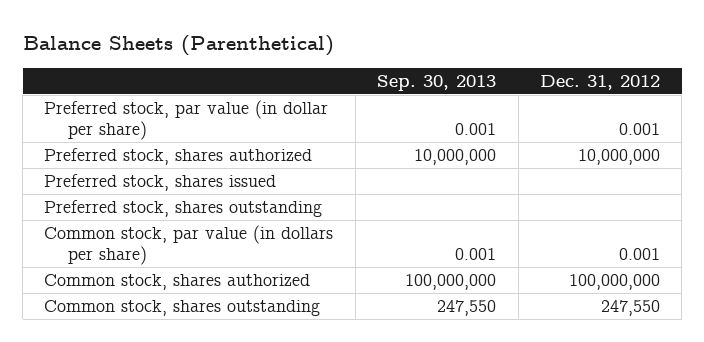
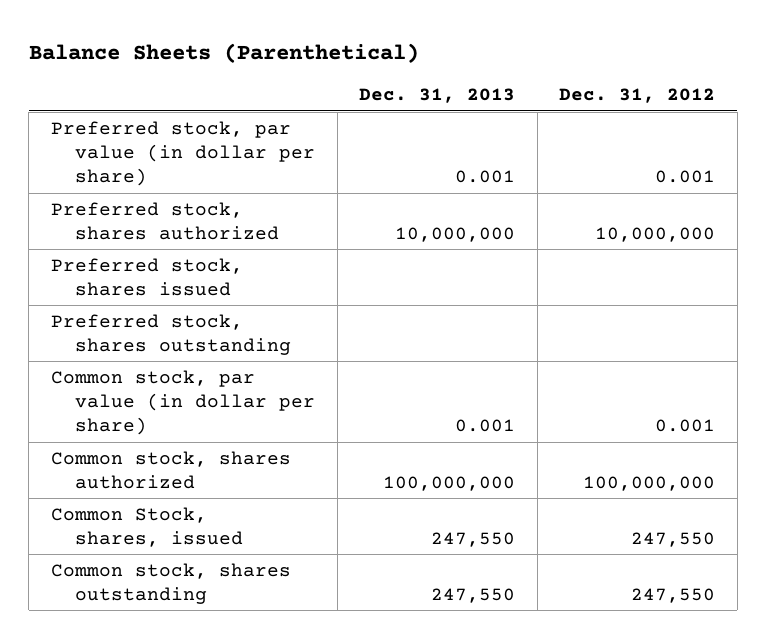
[377,74,497,91] Sep. 30, 2013 -> none
none -> [359,88,516,104] Dec. 31, 2013
[44,225,334,266] Common stock, par value (in dollars per share) -> [50,369,316,436] Common stock, par value (in dollar per share)
none -> [50,506,244,548] Common Stock, shares, issued

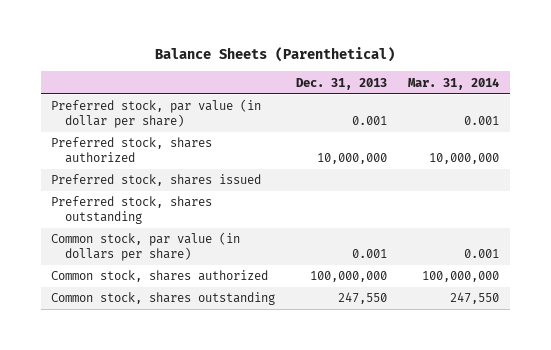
[559,88,716,104] Dec. 31, 2012 -> none
none -> [408,77,500,90] Mar. 31, 2014
[50,369,316,436] Common stock, par value (in dollar per share) -> [51,232,241,262] Common stock, par value (in dollars per share)
[50,506,244,548] Common Stock, shares, issued -> none

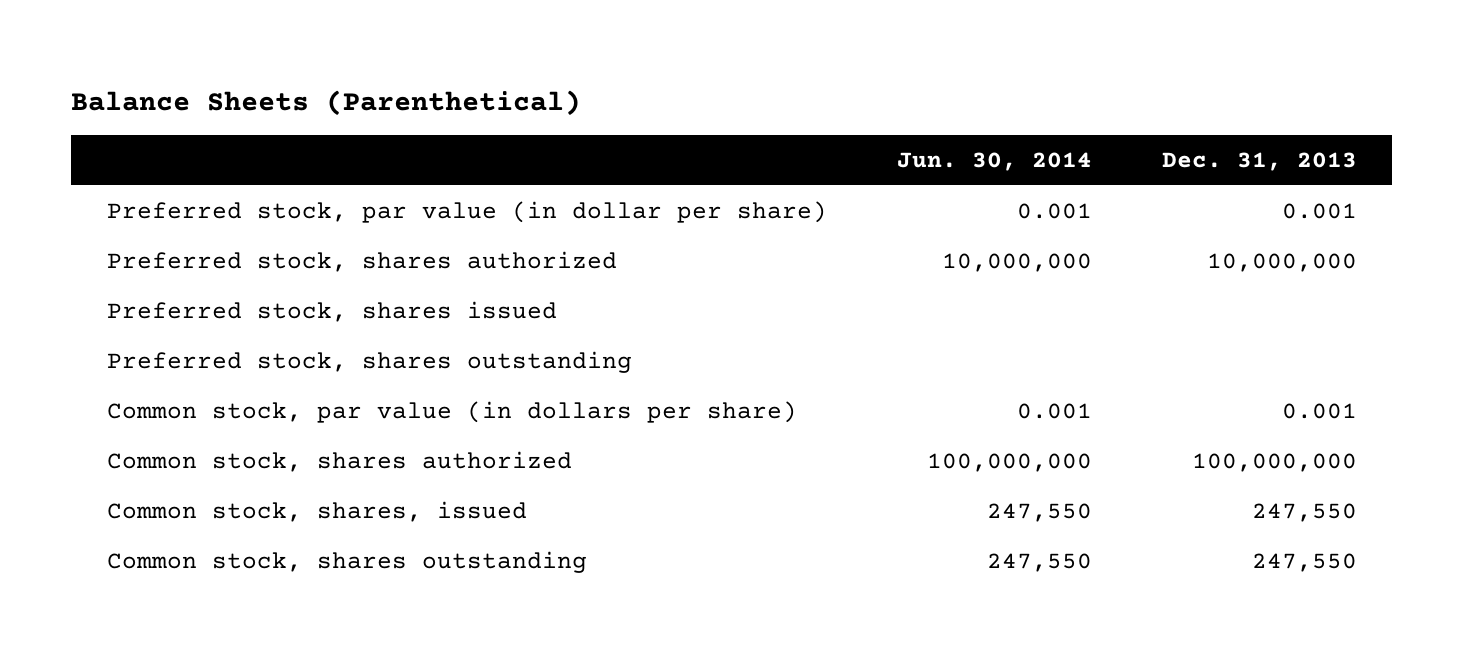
[408,77,500,90] Mar. 31, 2014 -> none
none -> [896,151,1092,171] Jun. 30, 2014
none -> [106,501,527,523] Common stock, shares, issued

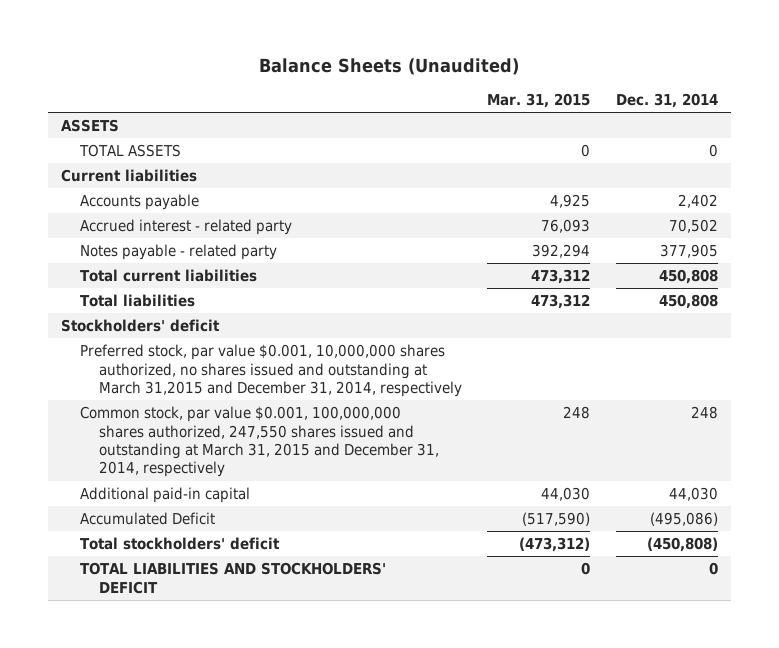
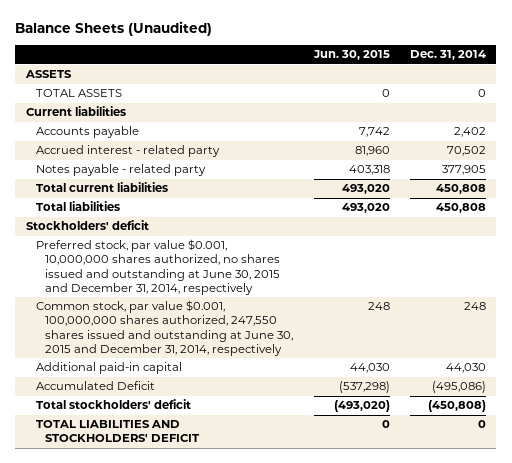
[487,92,591,108] Mar. 31, 2015 -> none
none -> [312,50,390,61] Jun. 30, 2015
[80,344,463,397] Preferred stock, par value $0.001, 10,000,000 shares authorized, no shares issued and outstanding at March 31,2015 and December 31, 2014, respectively -> [35,239,281,295] Preferred stock, par value $0.001, 10,000,000 shares authorized, no shares issued and outstanding at June 30, 2015 and December 31, 2014, respectively
[80,406,440,478] Common stock, par value $0.001, 100,000,000 shares authorized, 247,550 shares issued and outstanding at March 31, 2015 and December 31, 2014, respectively -> [35,300,294,356] Common stock, par value $0.001, 100,000,000 shares authorized, 247,550 shares issued and outstanding at June 30, 2015 and December 31, 2014, respectively

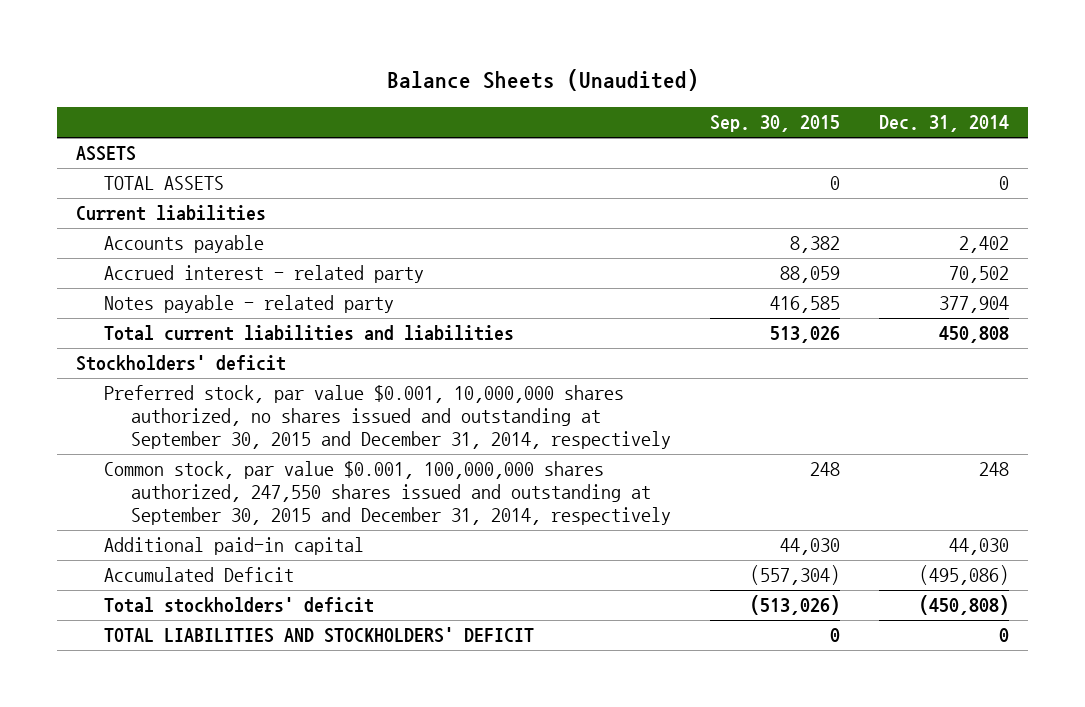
[312,50,390,61] Jun. 30, 2015 -> none
none -> [710,115,841,133] Sep. 30, 2015
[35,201,120,212] Total liabilities -> none
[441,165,486,176] 377,905 -> [939,296,1010,314] 377,904
[35,182,168,193] Total current liabilities -> [103,325,514,342] Total current liabilities and liabilities
[35,239,281,295] Preferred stock, par value $0.001, 10,000,000 shares authorized, no shares issued and outstanding at June 30, 2015 and December 31, 2014, respectively -> [103,385,672,449] Preferred stock, par value $0.001, 10,000,000 shares authorized, no shares issued and outstanding at September 30, 2015 and December 31, 2014, respectively
[35,300,294,356] Common stock, par value $0.001, 100,000,000 shares authorized, 247,550 shares issued and outstanding at June 30, 2015 and December 31, 2014, respectively -> [103,461,672,525] Common stock, par value $0.001, 100,000,000 shares authorized, 247,550 shares issued and outstanding at September 30, 2015 and December 31, 2014, respectively

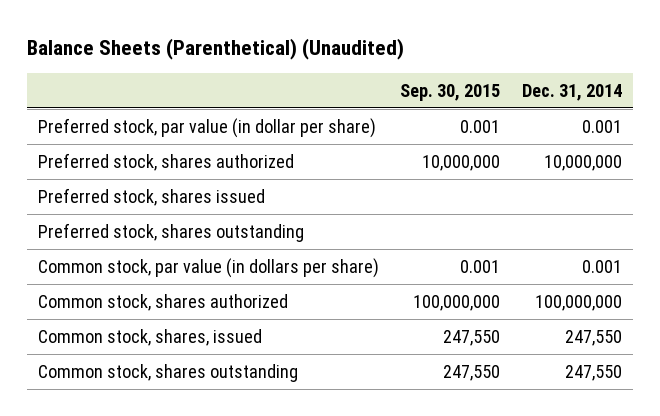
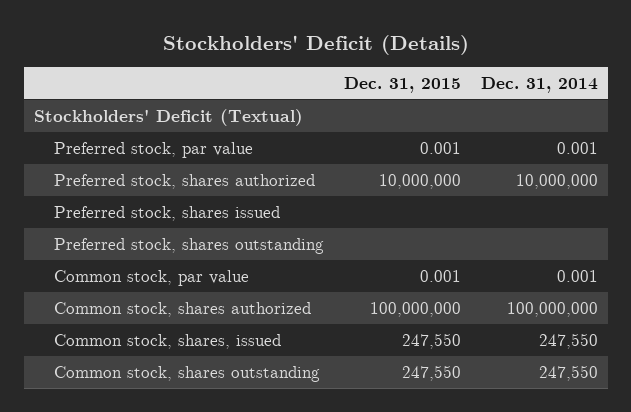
[26,37,404,60] Balance Sheets (Parenthetical) (Unaudited) -> [162,35,469,56] Stockholders' Deficit (Details)
[400,83,501,101] Sep. 30, 2015 -> none
none -> [344,76,462,93] Dec. 31, 2015
none -> [33,108,303,126] Stockholders' Deficit (Textual)
[37,117,376,138] Preferred stock, par value (in dollar per share) -> [54,141,254,158] Preferred stock, par value
[37,257,379,278] Common stock, par value (in dollars per share) -> [54,269,250,286] Common stock, par value

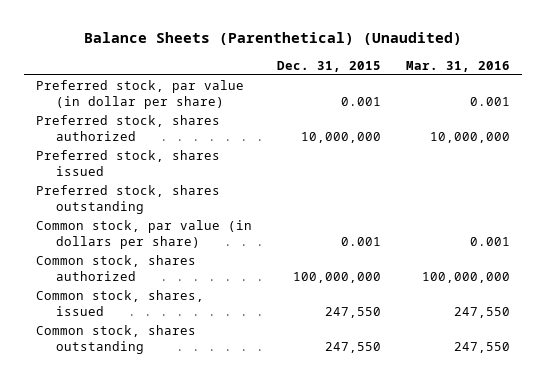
[162,35,469,56] Stockholders' Deficit (Details) -> [83,32,462,46] Balance Sheets (Parenthetical) (Unaudited)
[480,76,598,93] Dec. 31, 2014 -> none
none -> [405,60,510,72] Mar. 31, 2016
[33,108,303,126] Stockholders' Deficit (Textual) -> none
[54,141,254,158] Preferred stock, par value -> [36,80,245,109] Preferred stock, par value (in dollar per share)
[54,269,250,286] Common stock, par value -> [36,220,253,249] Common stock, par value (in dollars per share)

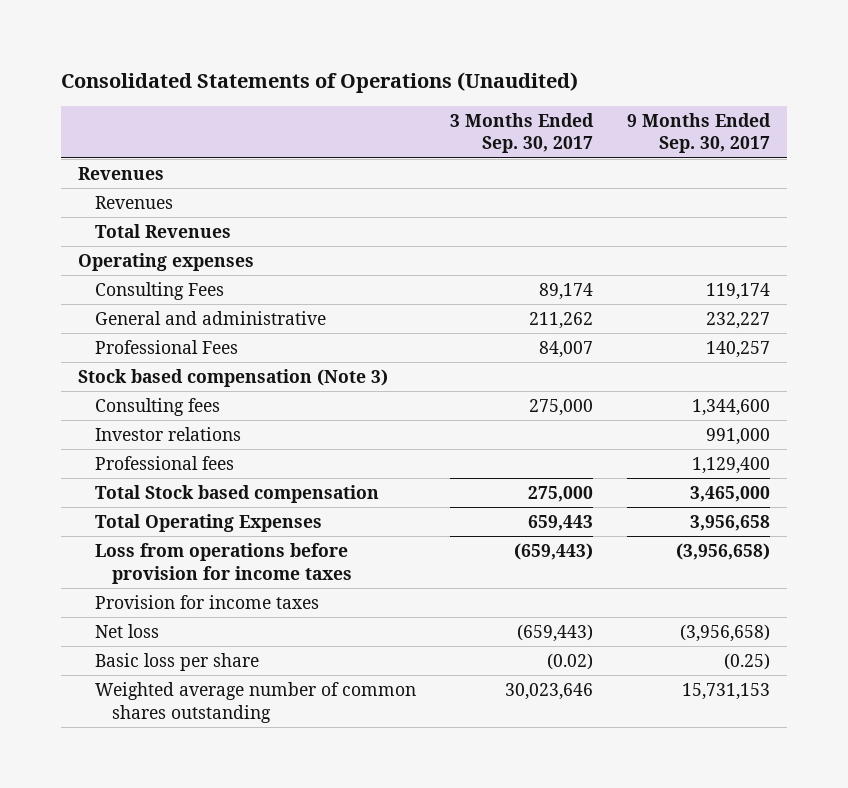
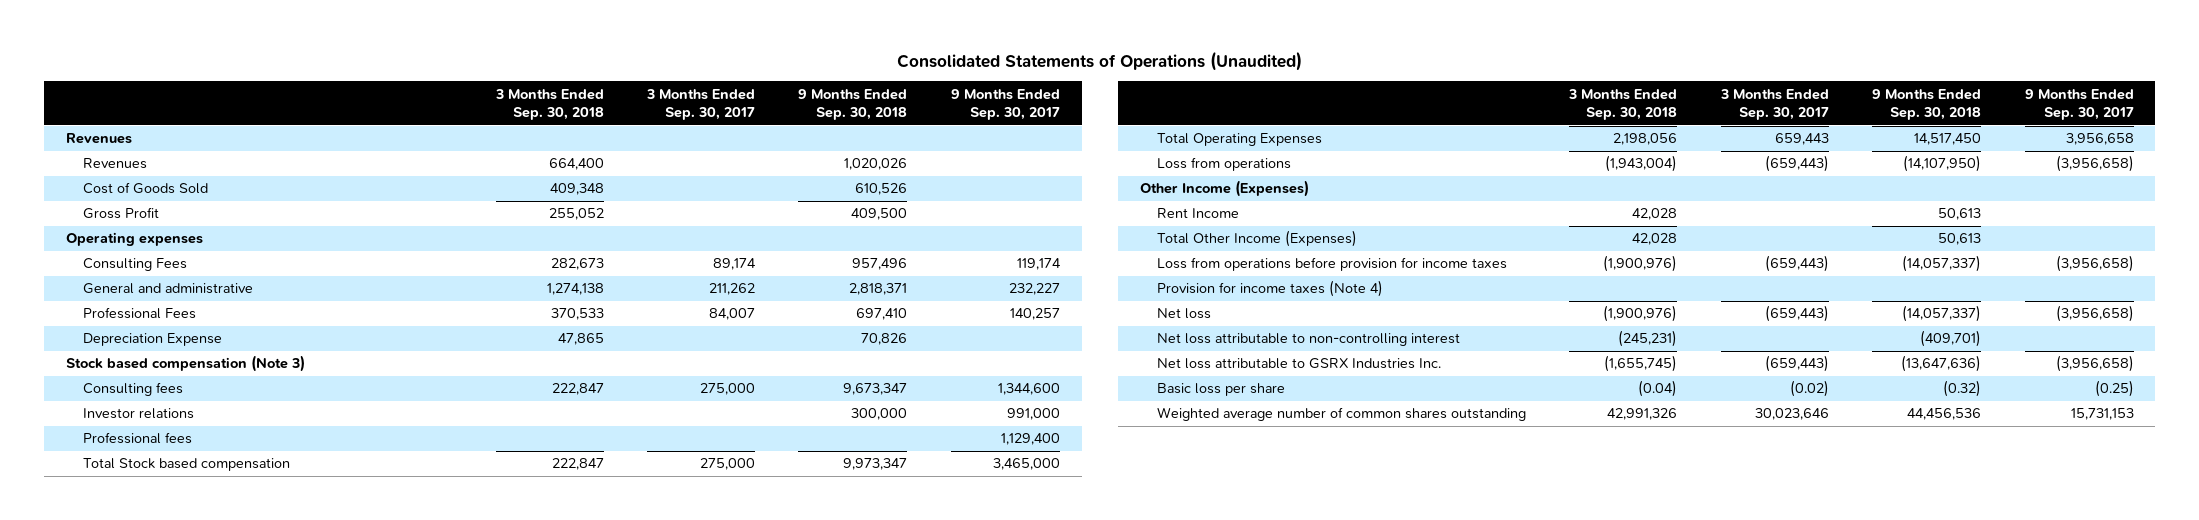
none -> [494,88,604,120] 3 Months Ended Sep. 30, 2018
none -> [798,88,908,120] 9 Months Ended Sep. 30, 2018
[95,223,232,238] Total Revenues -> none
none -> [83,182,209,195] Cost of Goods Sold
none -> [83,207,160,220] Gross Profit
none -> [83,333,223,347] Depreciation Expense
none -> [1157,157,1292,172] Loss from operations
none -> [1139,180,1309,198] Other Income (Expenses)
none -> [1157,208,1240,219] Rent Income
none -> [1157,230,1358,248] Total Other Income (Expenses)
[95,594,320,609] Provision for income taxes -> [1157,280,1384,298] Provision for income taxes (Note 4)
none -> [1157,333,1461,347] Net loss attributable to non-controlling interest
none -> [1157,358,1442,370] Net loss attributable to GSRX Industries Inc.

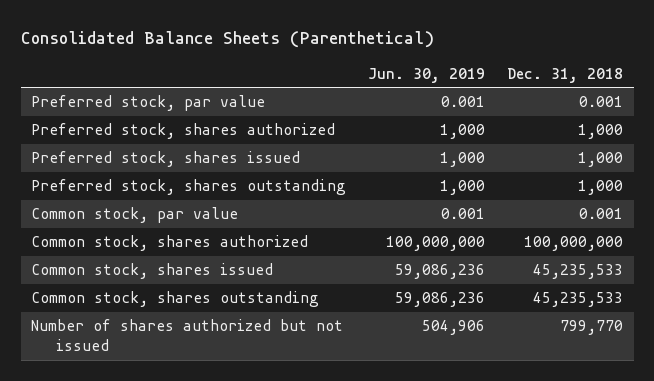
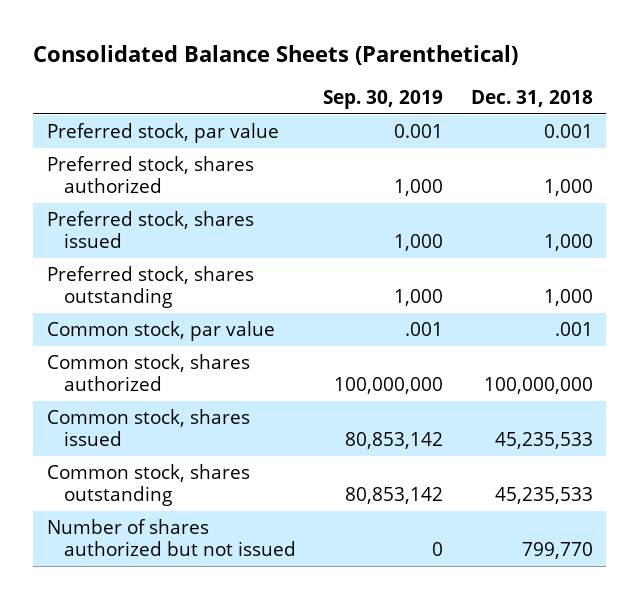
[368,67,486,83] Jun. 30, 2019 -> none
none -> [323,89,444,109] Sep. 30, 2019
[578,208,623,220] 0.001 -> [554,322,593,337] .001

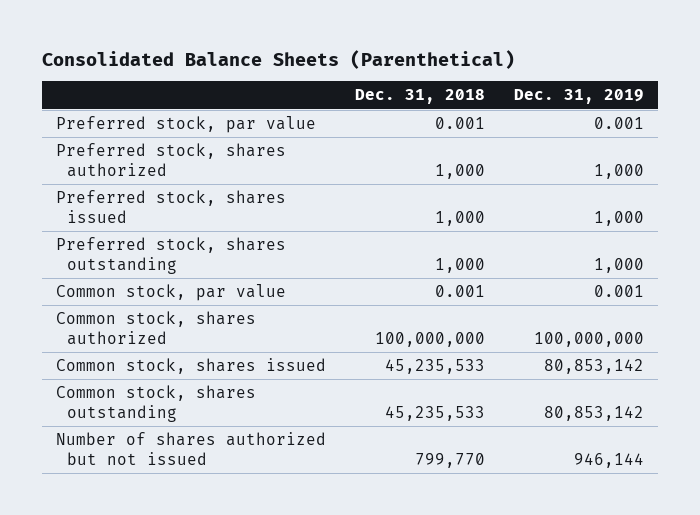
[323,89,444,109] Sep. 30, 2019 -> none
none -> [513,89,644,105] Dec. 31, 2019
[554,322,593,337] .001 -> [434,285,485,298] 0.001

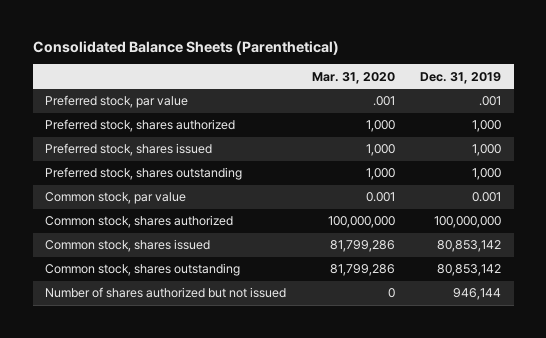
[354,89,485,105] Dec. 31, 2018 -> none
none -> [311,71,395,84] Mar. 31, 2020
[593,117,644,130] 0.001 -> [478,96,501,107] .001

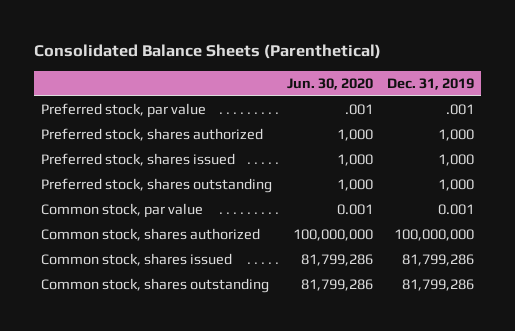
[311,71,395,84] Mar. 31, 2020 -> none
none -> [286,77,373,90] Jun. 30, 2020
[45,287,287,299] Number of shares authorized but not issued -> none
[436,240,501,253] 80,853,142 -> [402,254,475,267] 81,799,286
[436,264,501,277] 80,853,142 -> [402,279,475,292] 81,799,286

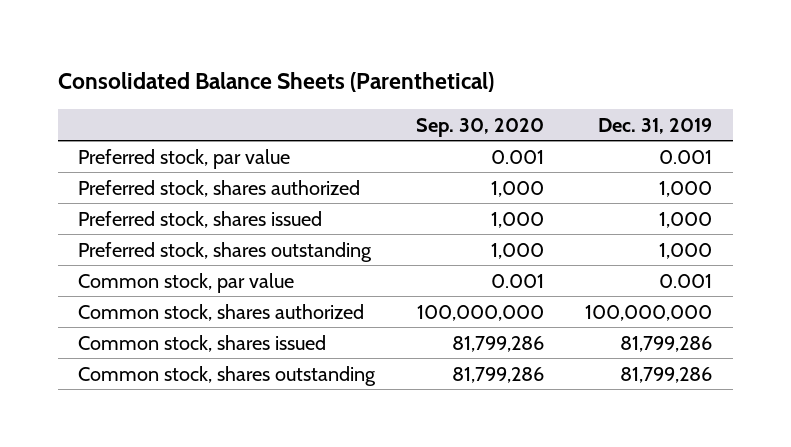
[286,77,373,90] Jun. 30, 2020 -> none
none -> [416,117,545,137] Sep. 30, 2020
[446,104,475,116] .001 -> [659,149,713,164] 0.001

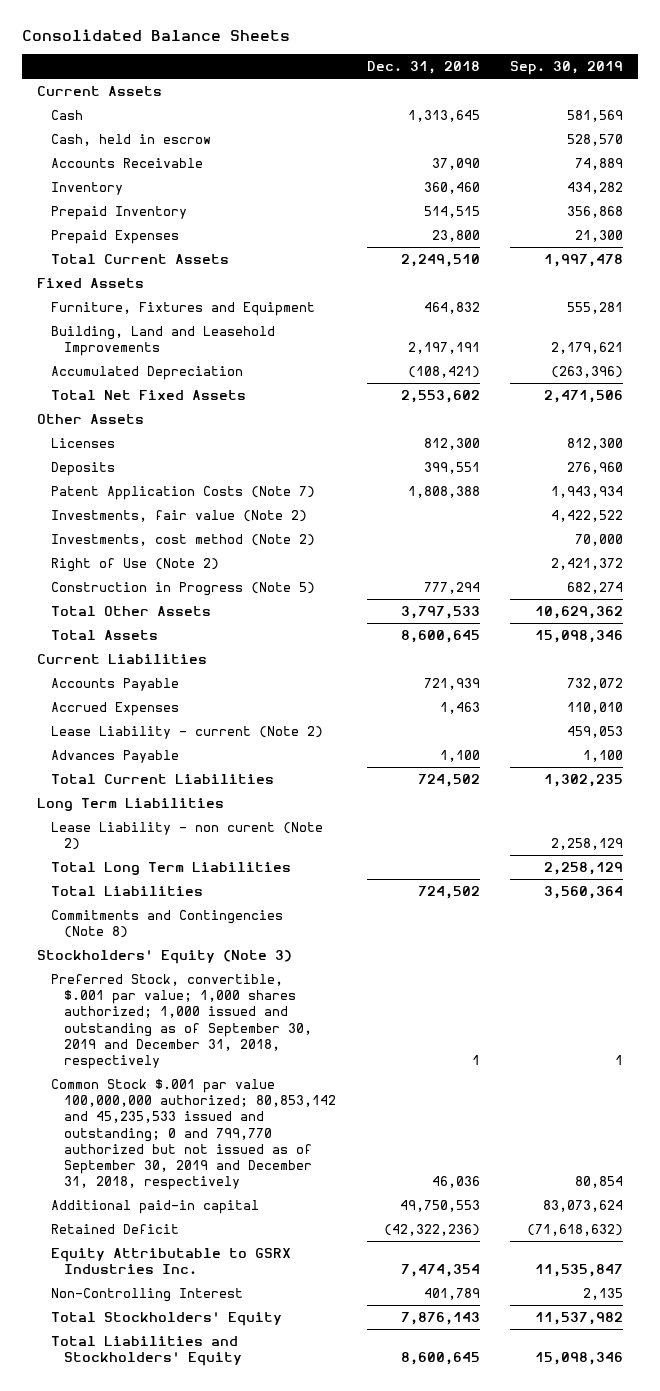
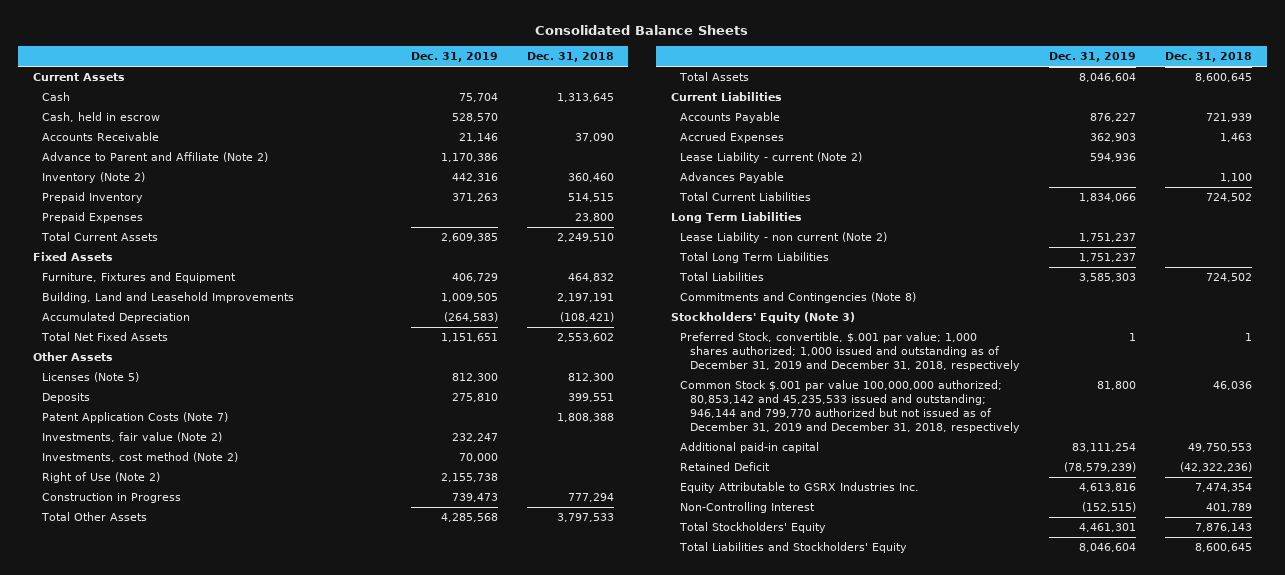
[509,61,623,76] Sep. 30, 2019 -> none
none -> [410,52,498,63] Dec. 31, 2019
none -> [41,152,268,163] Advance to Parent and Affiliate (Note 2)
[50,181,123,195] Inventory -> [41,172,145,184] Inventory (Note 2)
[50,437,115,448] Licenses -> [41,372,139,383] Licenses (Note 5)
[50,581,315,596] Construction in Progress (Note 5) -> [41,493,181,504] Construction in Progress
[50,821,323,851] Lease Liability - non curent (Note 2) -> [680,232,888,244] Lease Liability - non current (Note 2)
[50,973,313,1070] Preferred Stock, convertible, $.001 par value; 1,000 shares authorized; 1,000 issued and outstanding as of September 30, 2019 and December 31, 2018, respectively -> [680,332,1020,371] Preferred Stock, convertible, $.001 par value; 1,000 shares authorized; 1,000 issued and outstanding as of December 31, 2019 and December 31, 2018, respectively
[50,1078,337,1191] Common Stock $.001 par value 100,000,000 authorized; 80,853,142 and 45,235,533 issued and outstanding; 0 and 799,770 authorized but not issued as of September 30, 2019 and December 31, 2018, respectively -> [680,380,1020,433] Common Stock $.001 par value 100,000,000 authorized; 80,853,142 and 45,235,533 issued and outstanding; 946,144 and 799,770 authorized but not issued as of December 31, 2019 and December 31, 2018, respectively

